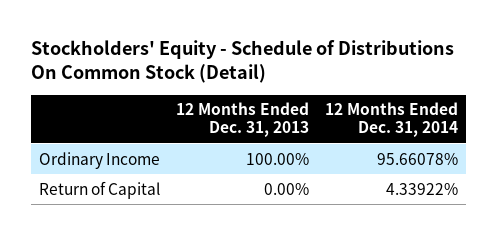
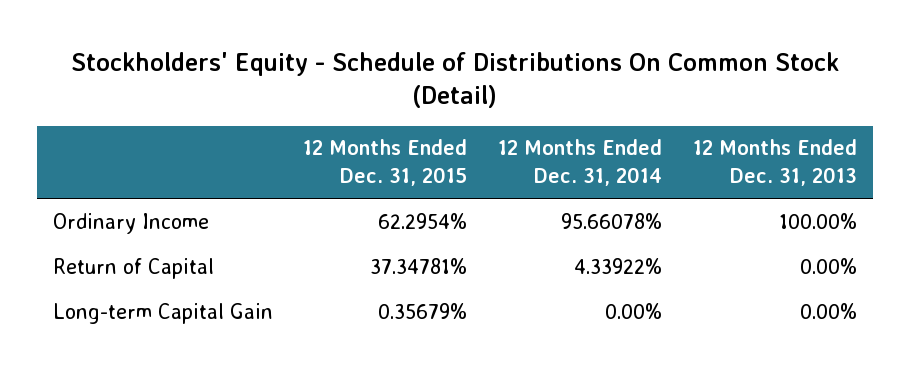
none -> [303,139,468,187] 12 Months Ended Dec. 31, 2015
none -> [52,302,273,324] Long-term Capital Gain

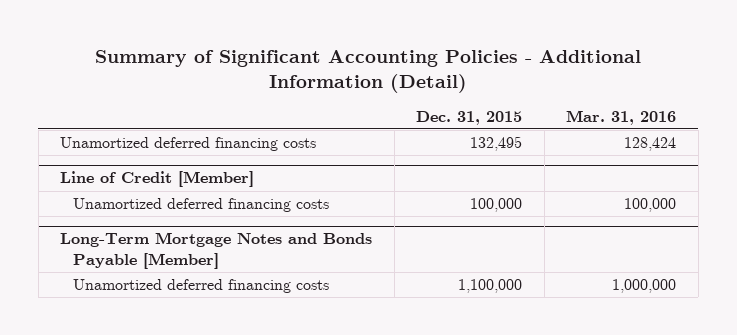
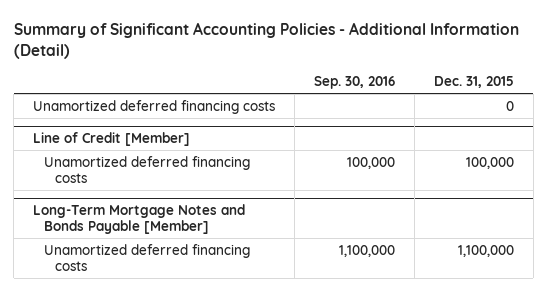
[566,109,677,125] Mar. 31, 2016 -> none
none -> [314,76,396,90] Sep. 30, 2016
[470,136,523,152] 132,495 -> [505,100,514,111] 0

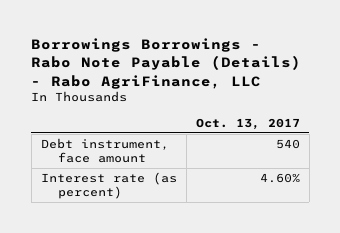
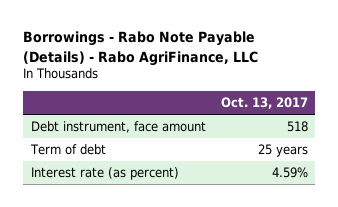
[31,38,302,89] Borrowings Borrowings - Rabo Note Payable (Details) - Rabo AgriFinance, LLC -> [23,31,259,66] Borrowings - Rabo Note Payable (Details) - Rabo AgriFinance, LLC
[275,138,300,149] 540 -> [286,121,308,133] 518
none -> [29,144,106,156] Term of debt
[259,172,300,183] 4.60% -> [271,167,308,179] 4.59%

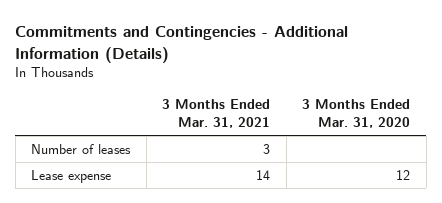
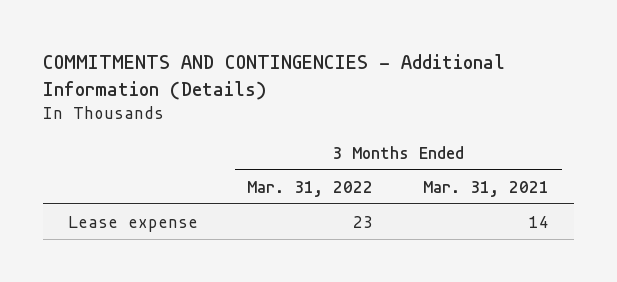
[15,25,349,63] Commitments and Contingencies - Additional Information (Details) -> [42,54,505,100] COMMITMENTS AND CONTINGENCIES - Additional Information (Details)
[302,99,411,128] 3 Months Ended Mar. 31, 2020 -> none
none -> [247,180,374,197] Mar. 31, 2022
[31,143,132,154] Number of leases -> none

